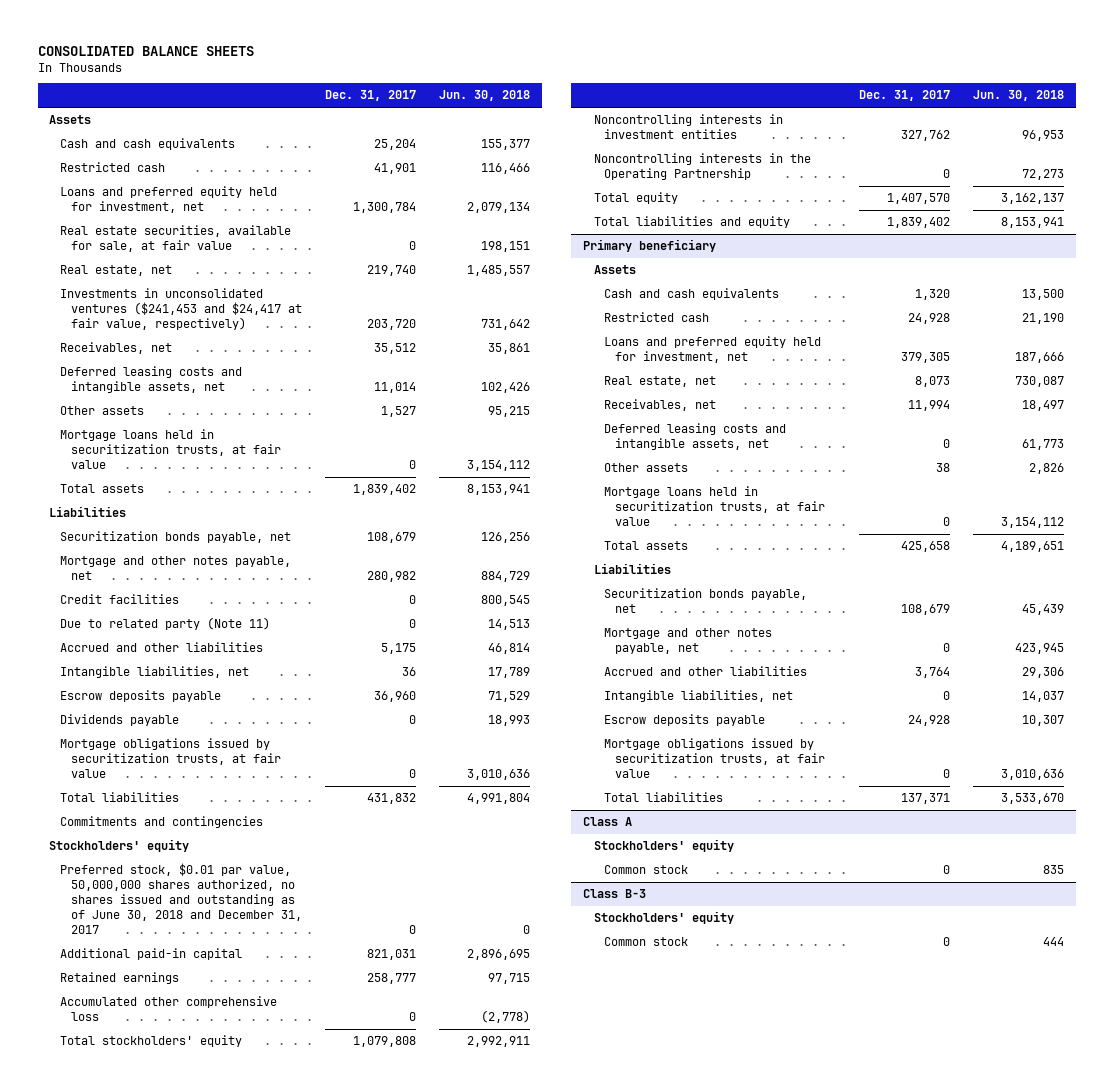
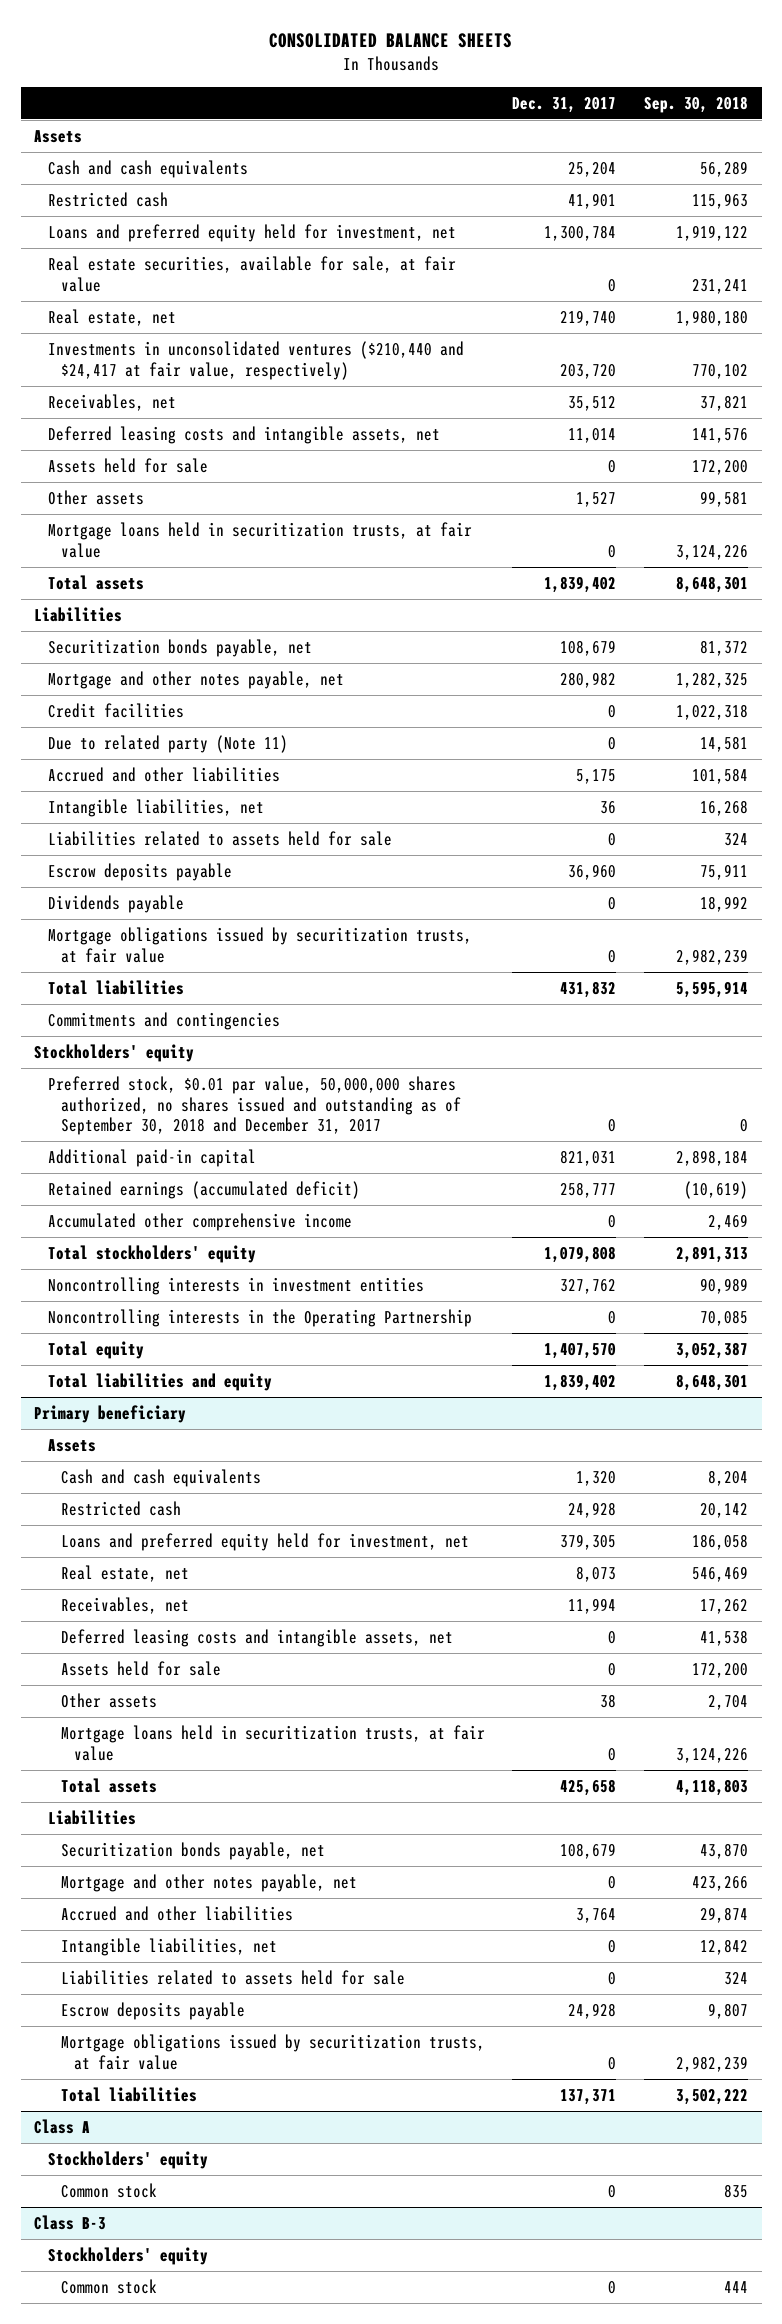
[439,90,531,102] Jun. 30, 2018 -> none
none -> [643,95,748,113] Sep. 30, 2018
[59,288,302,331] Investments in unconsolidated ventures ($241,453 and $24,417 at fair value, respectively) -> [47,340,464,380] Investments in unconsolidated ventures ($210,440 and $24,417 at fair value, respectively)
none -> [47,457,208,473] Assets held for sale
none -> [47,830,392,846] Liabilities related to assets held for sale
[59,863,302,935] Preferred stock, $0.01 par value, 50,000,000 shares authorized, no shares issued and outstanding as of June 30, 2018 and December 31, 2017 -> [47,1075,461,1136] Preferred stock, $0.01 par value, 50,000,000 shares authorized, no shares issued and outstanding as of September 30, 2018 and December 31, 2017
[59,972,179,985] Retained earnings -> [47,1180,360,1199] Retained earnings (accumulated deficit)
[59,996,277,1022] Accumulated other comprehensive loss -> [47,1212,352,1231] Accumulated other comprehensive income
none -> [60,1660,221,1676] Assets held for sale
none -> [60,1969,405,1985] Liabilities related to assets held for sale

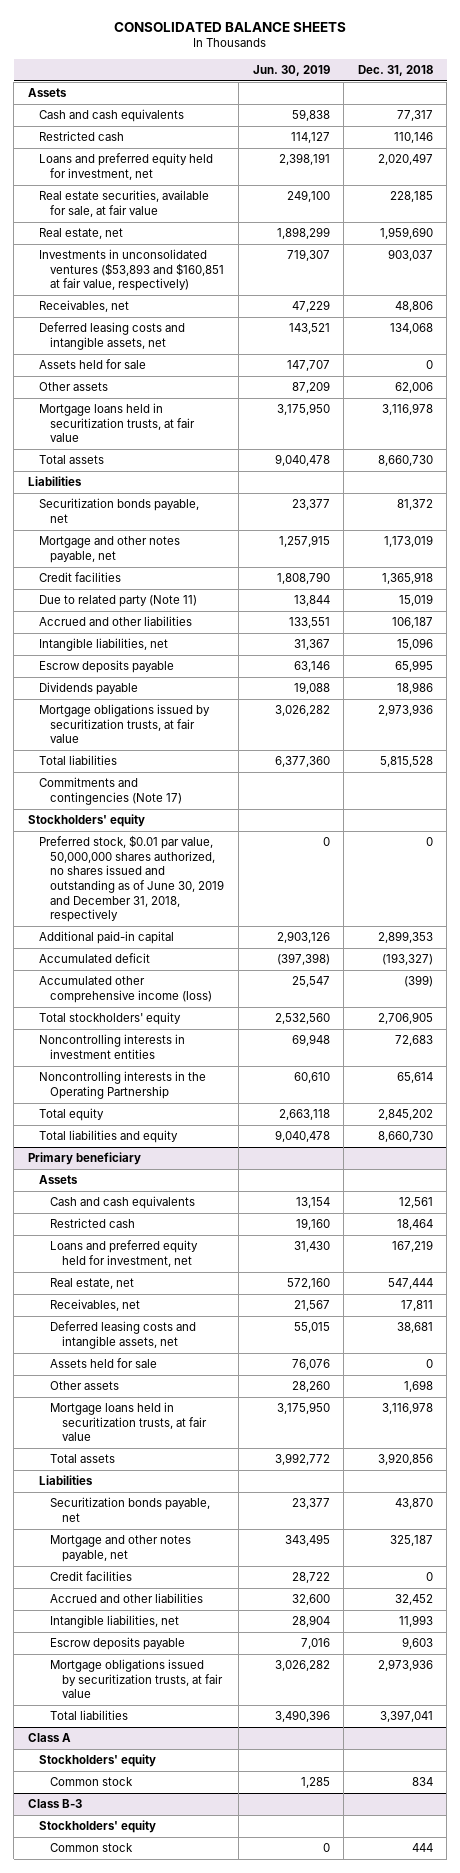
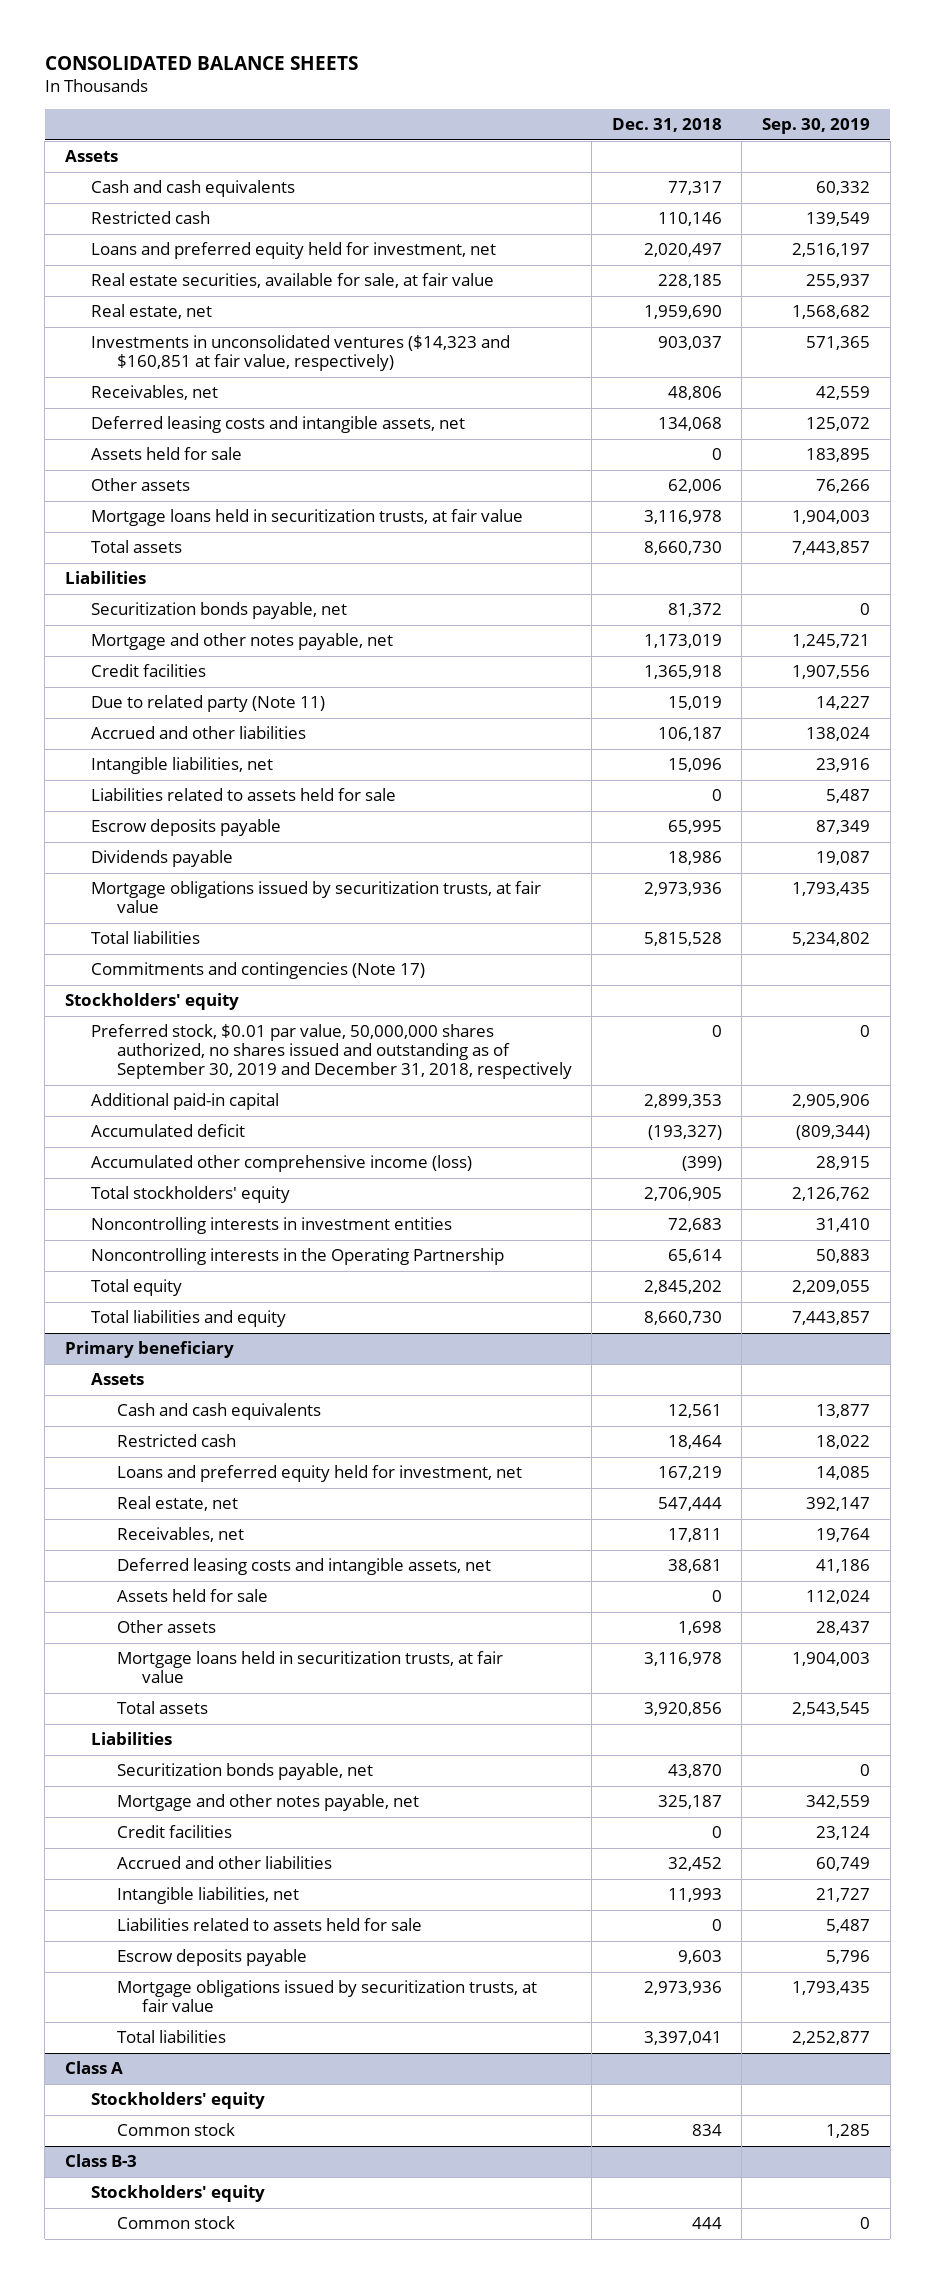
[252,64,330,76] Jun. 30, 2019 -> none
none -> [762,117,871,134] Sep. 30, 2019
[39,249,225,292] Investments in unconsolidated ventures ($53,893 and $160,851 at fair value, respectively) -> [90,335,510,372] Investments in unconsolidated ventures ($14,323 and $160,851 at fair value, respectively)
none -> [90,788,396,802] Liabilities related to assets held for sale
[39,835,225,923] Preferred stock, $0.01 par value, 50,000,000 shares authorized, no shares issued and outstanding as of June 30, 2019 and December 31, 2018, respectively -> [90,1024,572,1079] Preferred stock, $0.01 par value, 50,000,000 shares authorized, no shares issued and outstanding as of September 30, 2019 and December 31, 2018, respectively
none -> [116,1918,422,1932] Liabilities related to assets held for sale

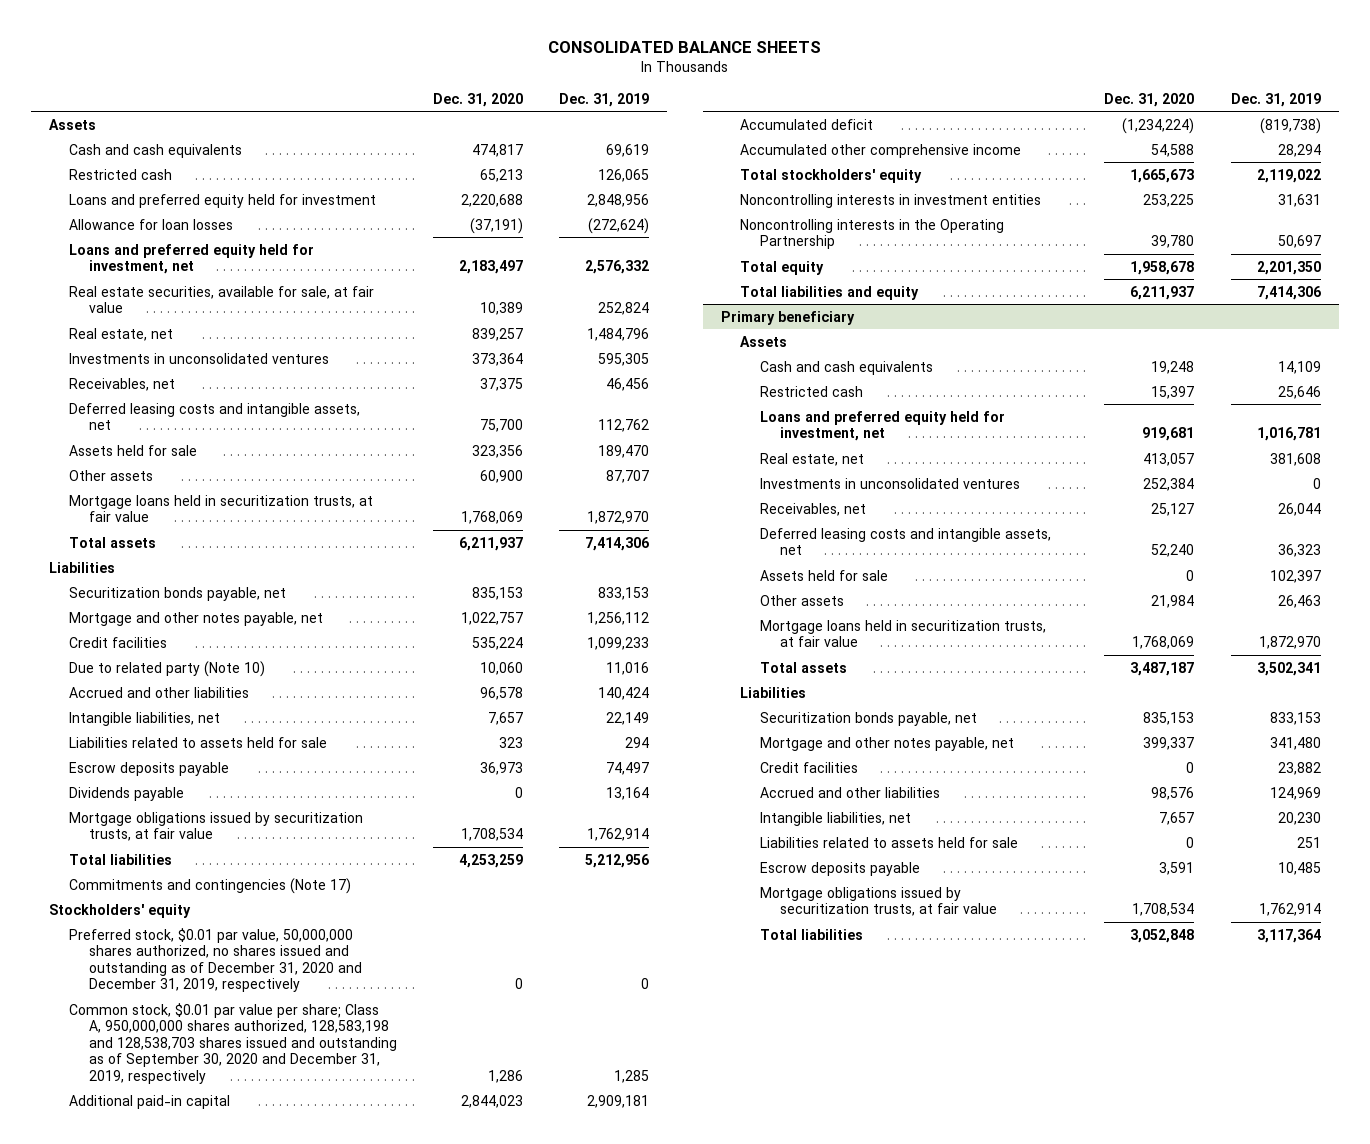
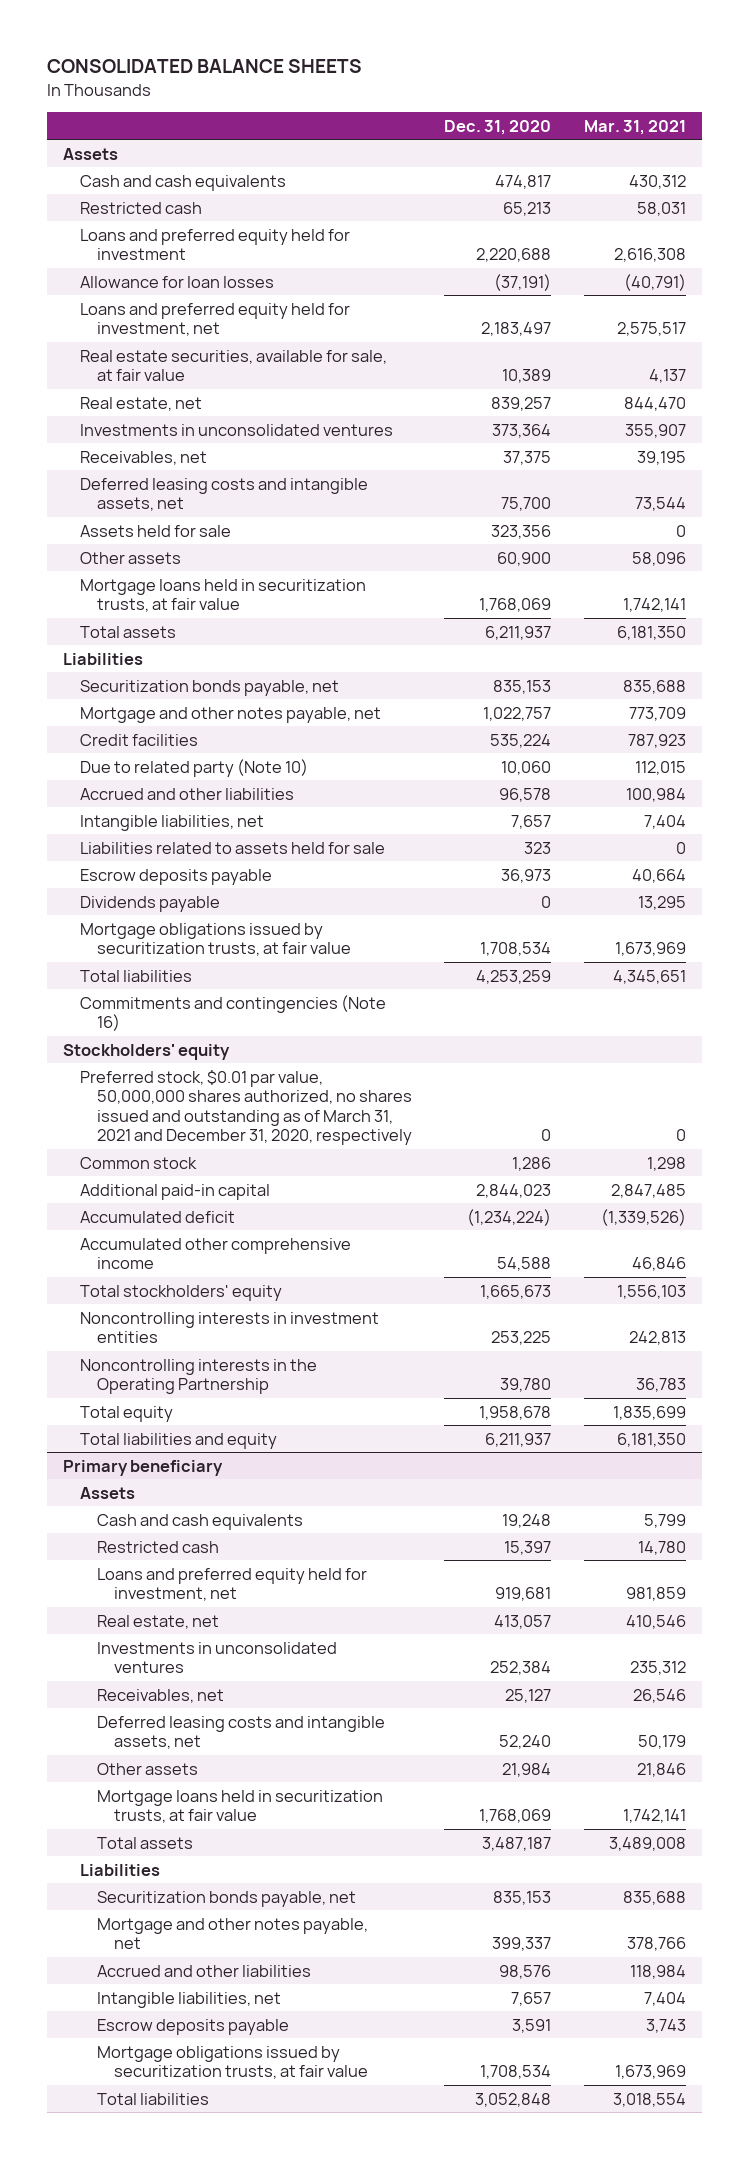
[559,92,650,107] Dec. 31, 2019 -> none
none -> [583,120,686,136] Mar. 31, 2021
[68,877,351,894] Commitments and contingencies (Note 17) -> [80,994,387,1032] Commitments and contingencies (Note 16)
[68,927,362,993] Preferred stock, $0.01 par value, 50,000,000 shares authorized, no shares issued and outstanding as of December 31, 2020 and December 31, 2019, respectively -> [80,1069,413,1146] Preferred stock, $0.01 par value, 50,000,000 shares authorized, no shares issued and outstanding as of March 31, 2021 and December 31, 2020, respectively
[68,1002,397,1084] Common stock, $0.01 par value per share; Class A, 950,000,000 shares authorized, 128,583,198 and 128,538,703 shares issued and outstanding as of September 30, 2020 and December 31, 2019, respectively -> [80,1156,198,1169] Common stock
[760,569,889,581] Assets held for sale -> none
[760,761,859,773] Credit facilities -> none
[760,836,1019,848] Liabilities related to assets held for sale -> none

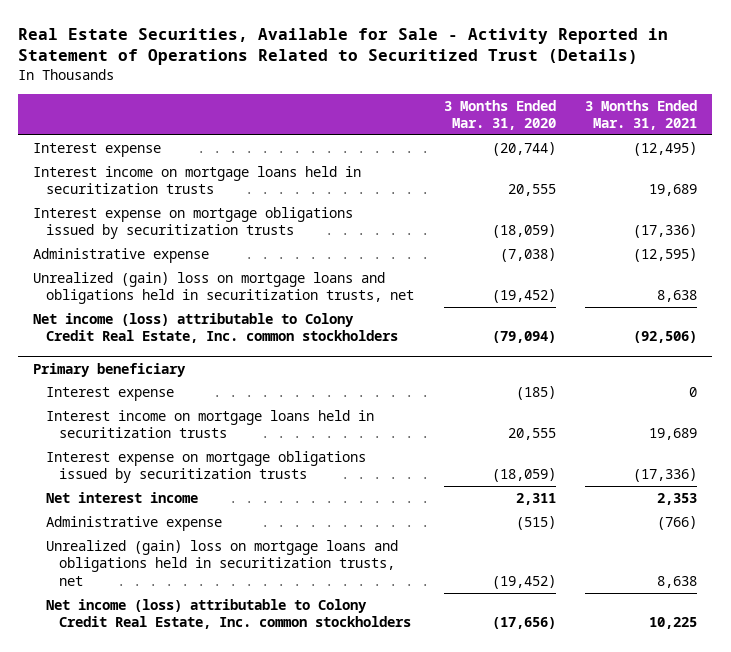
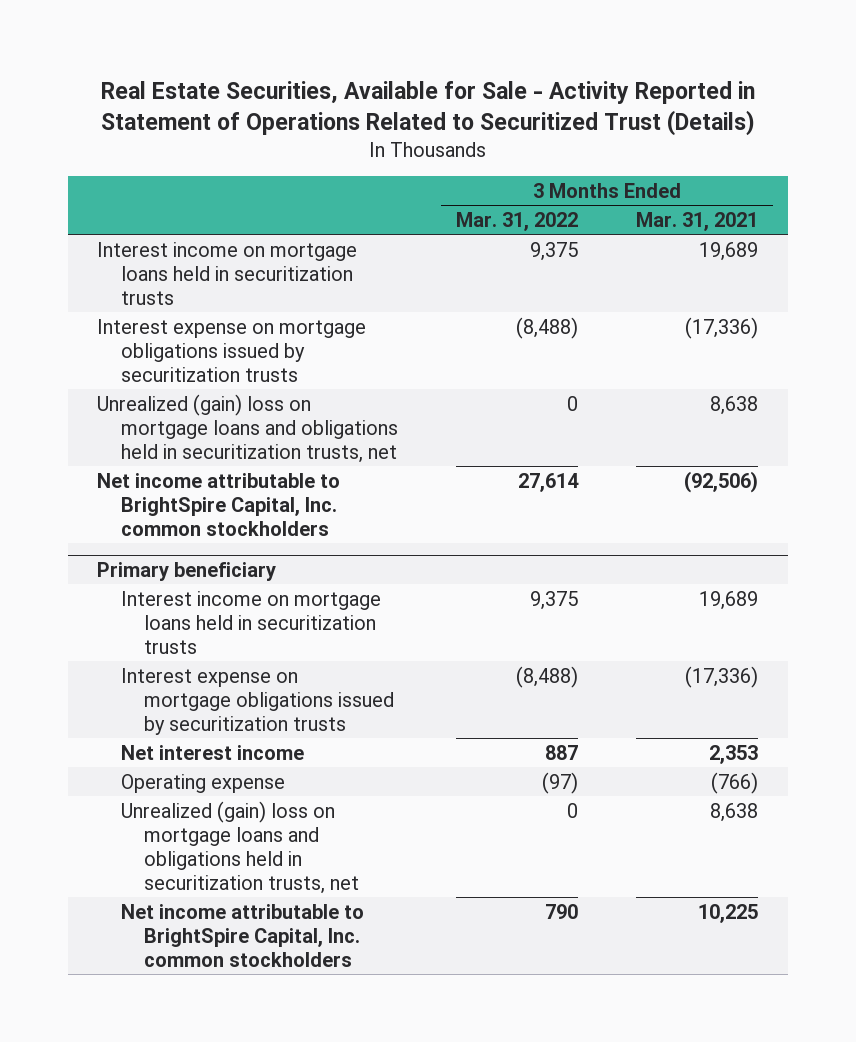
[443,99,556,131] 3 Months Ended Mar. 31, 2020 -> none
none -> [455,212,578,232] Mar. 31, 2022
[33,142,162,157] Interest expense -> none
[33,247,210,263] Administrative expense -> none
[33,312,398,344] Net income (loss) attributable to Colony Credit Real Estate, Inc. common stockholders -> [97,472,341,536] Net income attributable to BrightSpire Capital, Inc. common stockholders
[45,386,174,401] Interest expense -> none
[45,515,222,531] Administrative expense -> [120,773,285,793] Operating expense
[45,598,411,630] Net income (loss) attributable to Colony Credit Real Estate, Inc. common stockholders -> [120,903,364,967] Net income attributable to BrightSpire Capital, Inc. common stockholders

